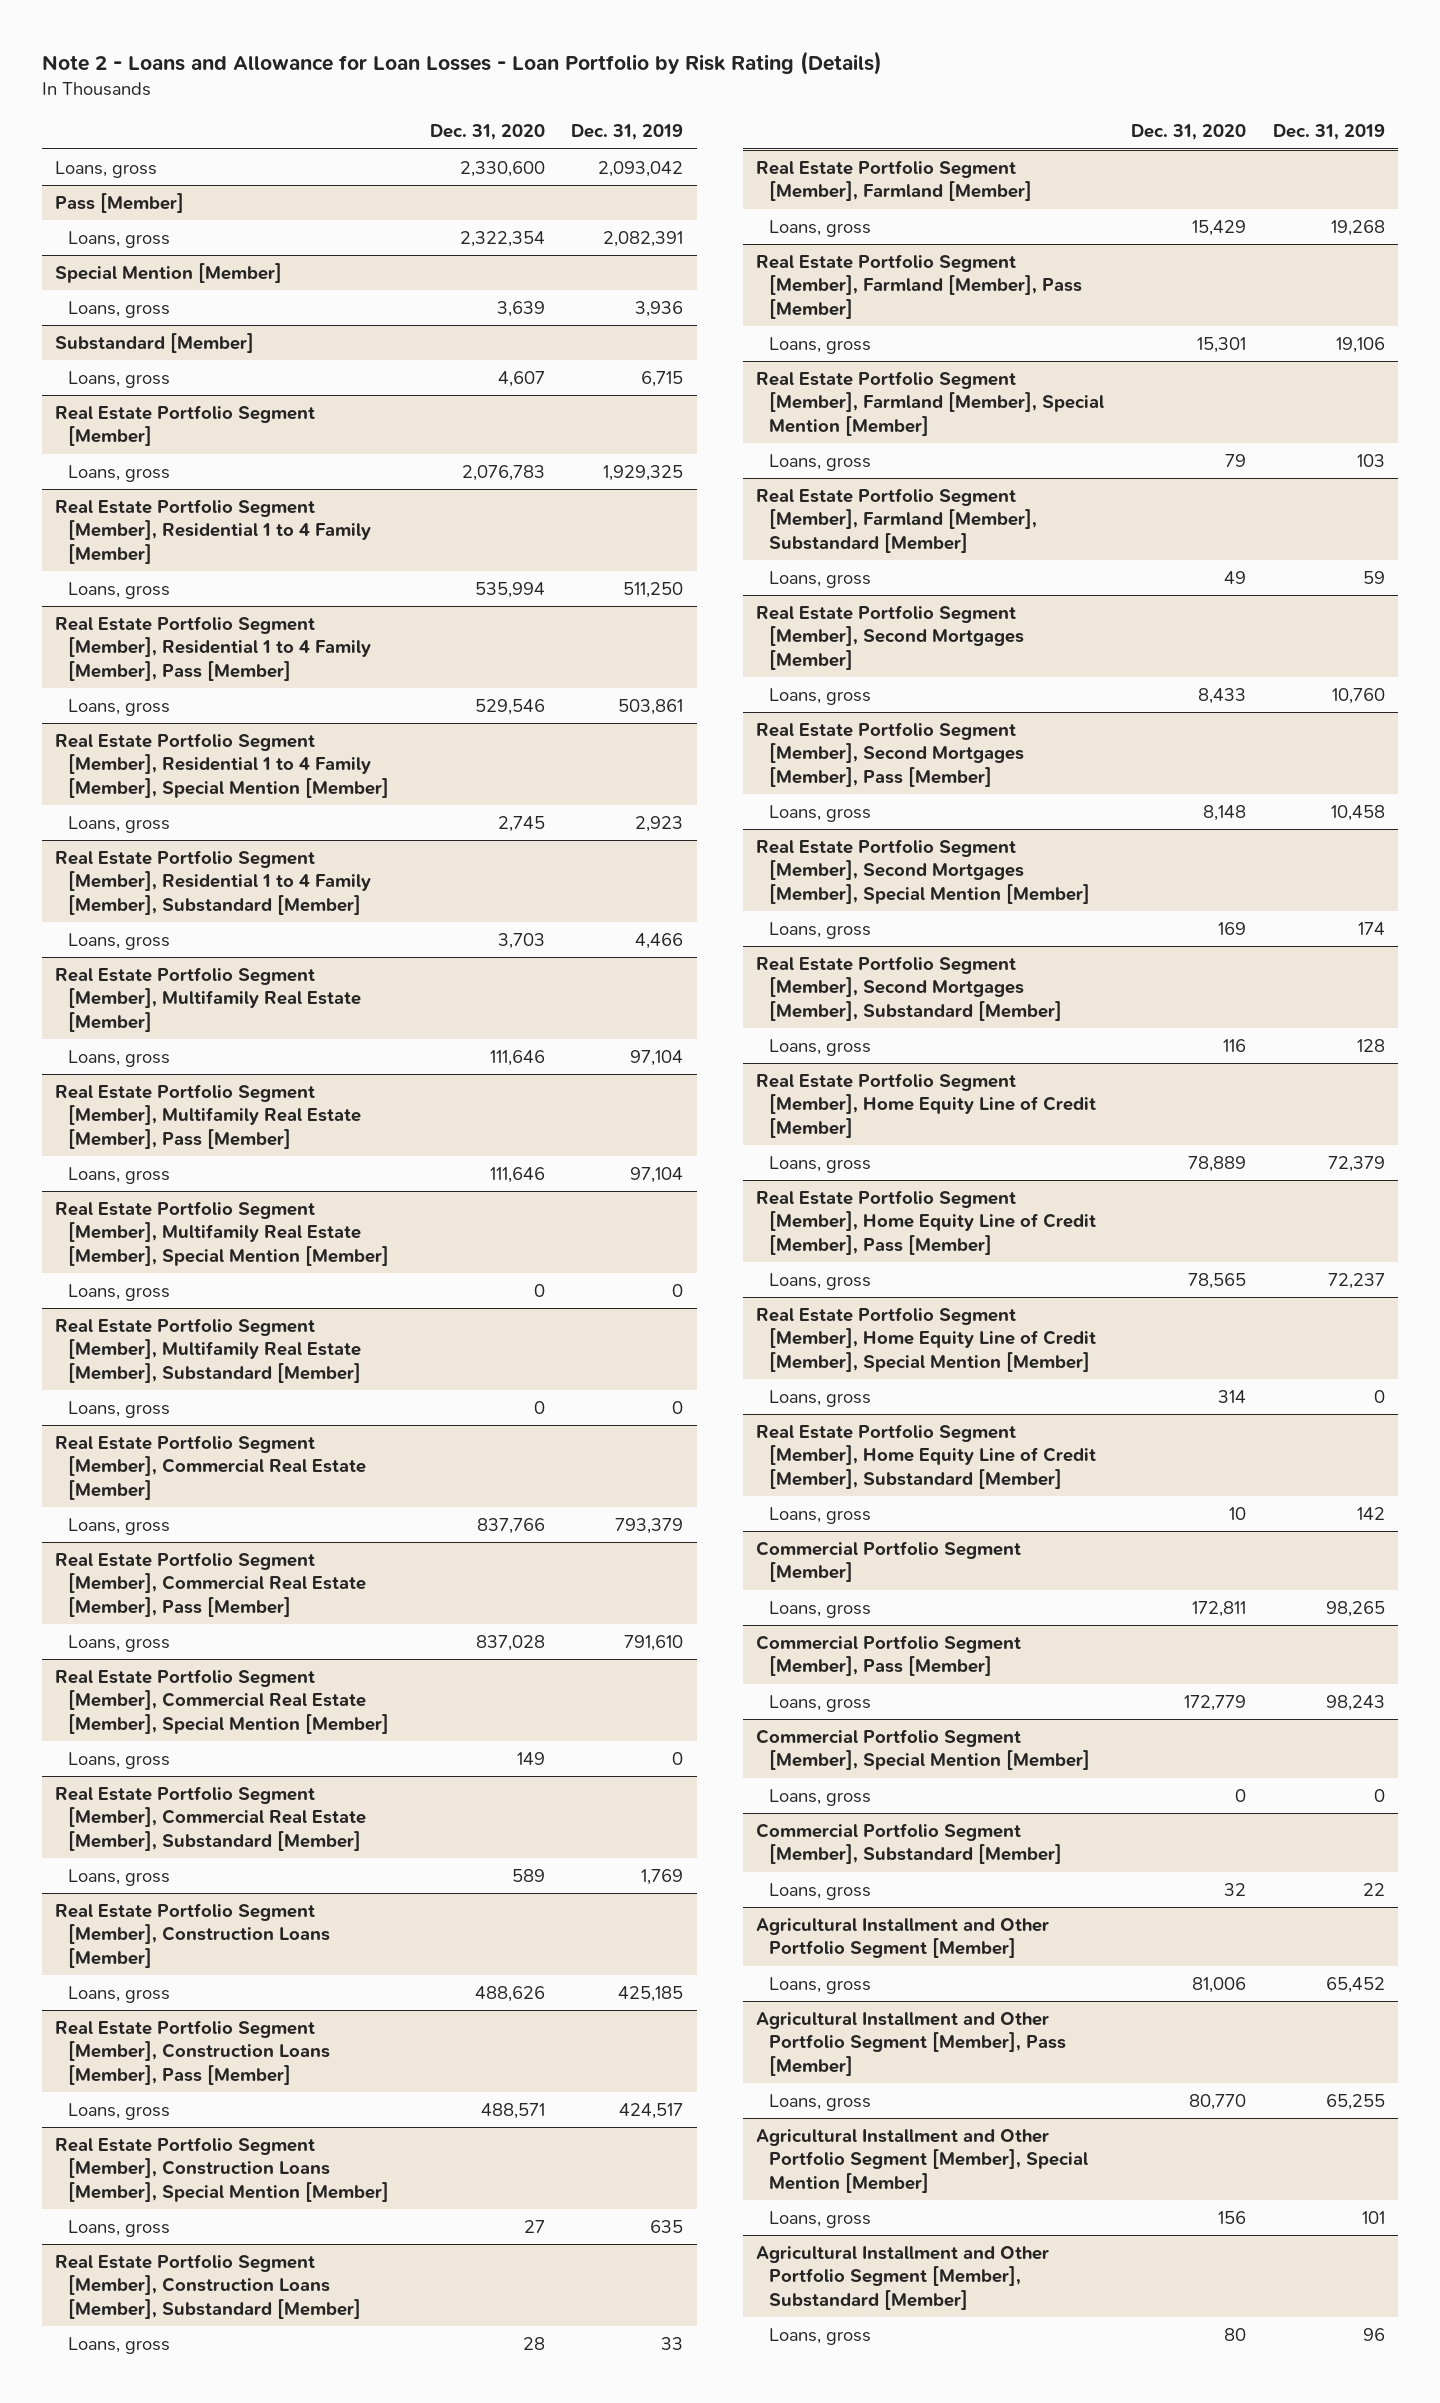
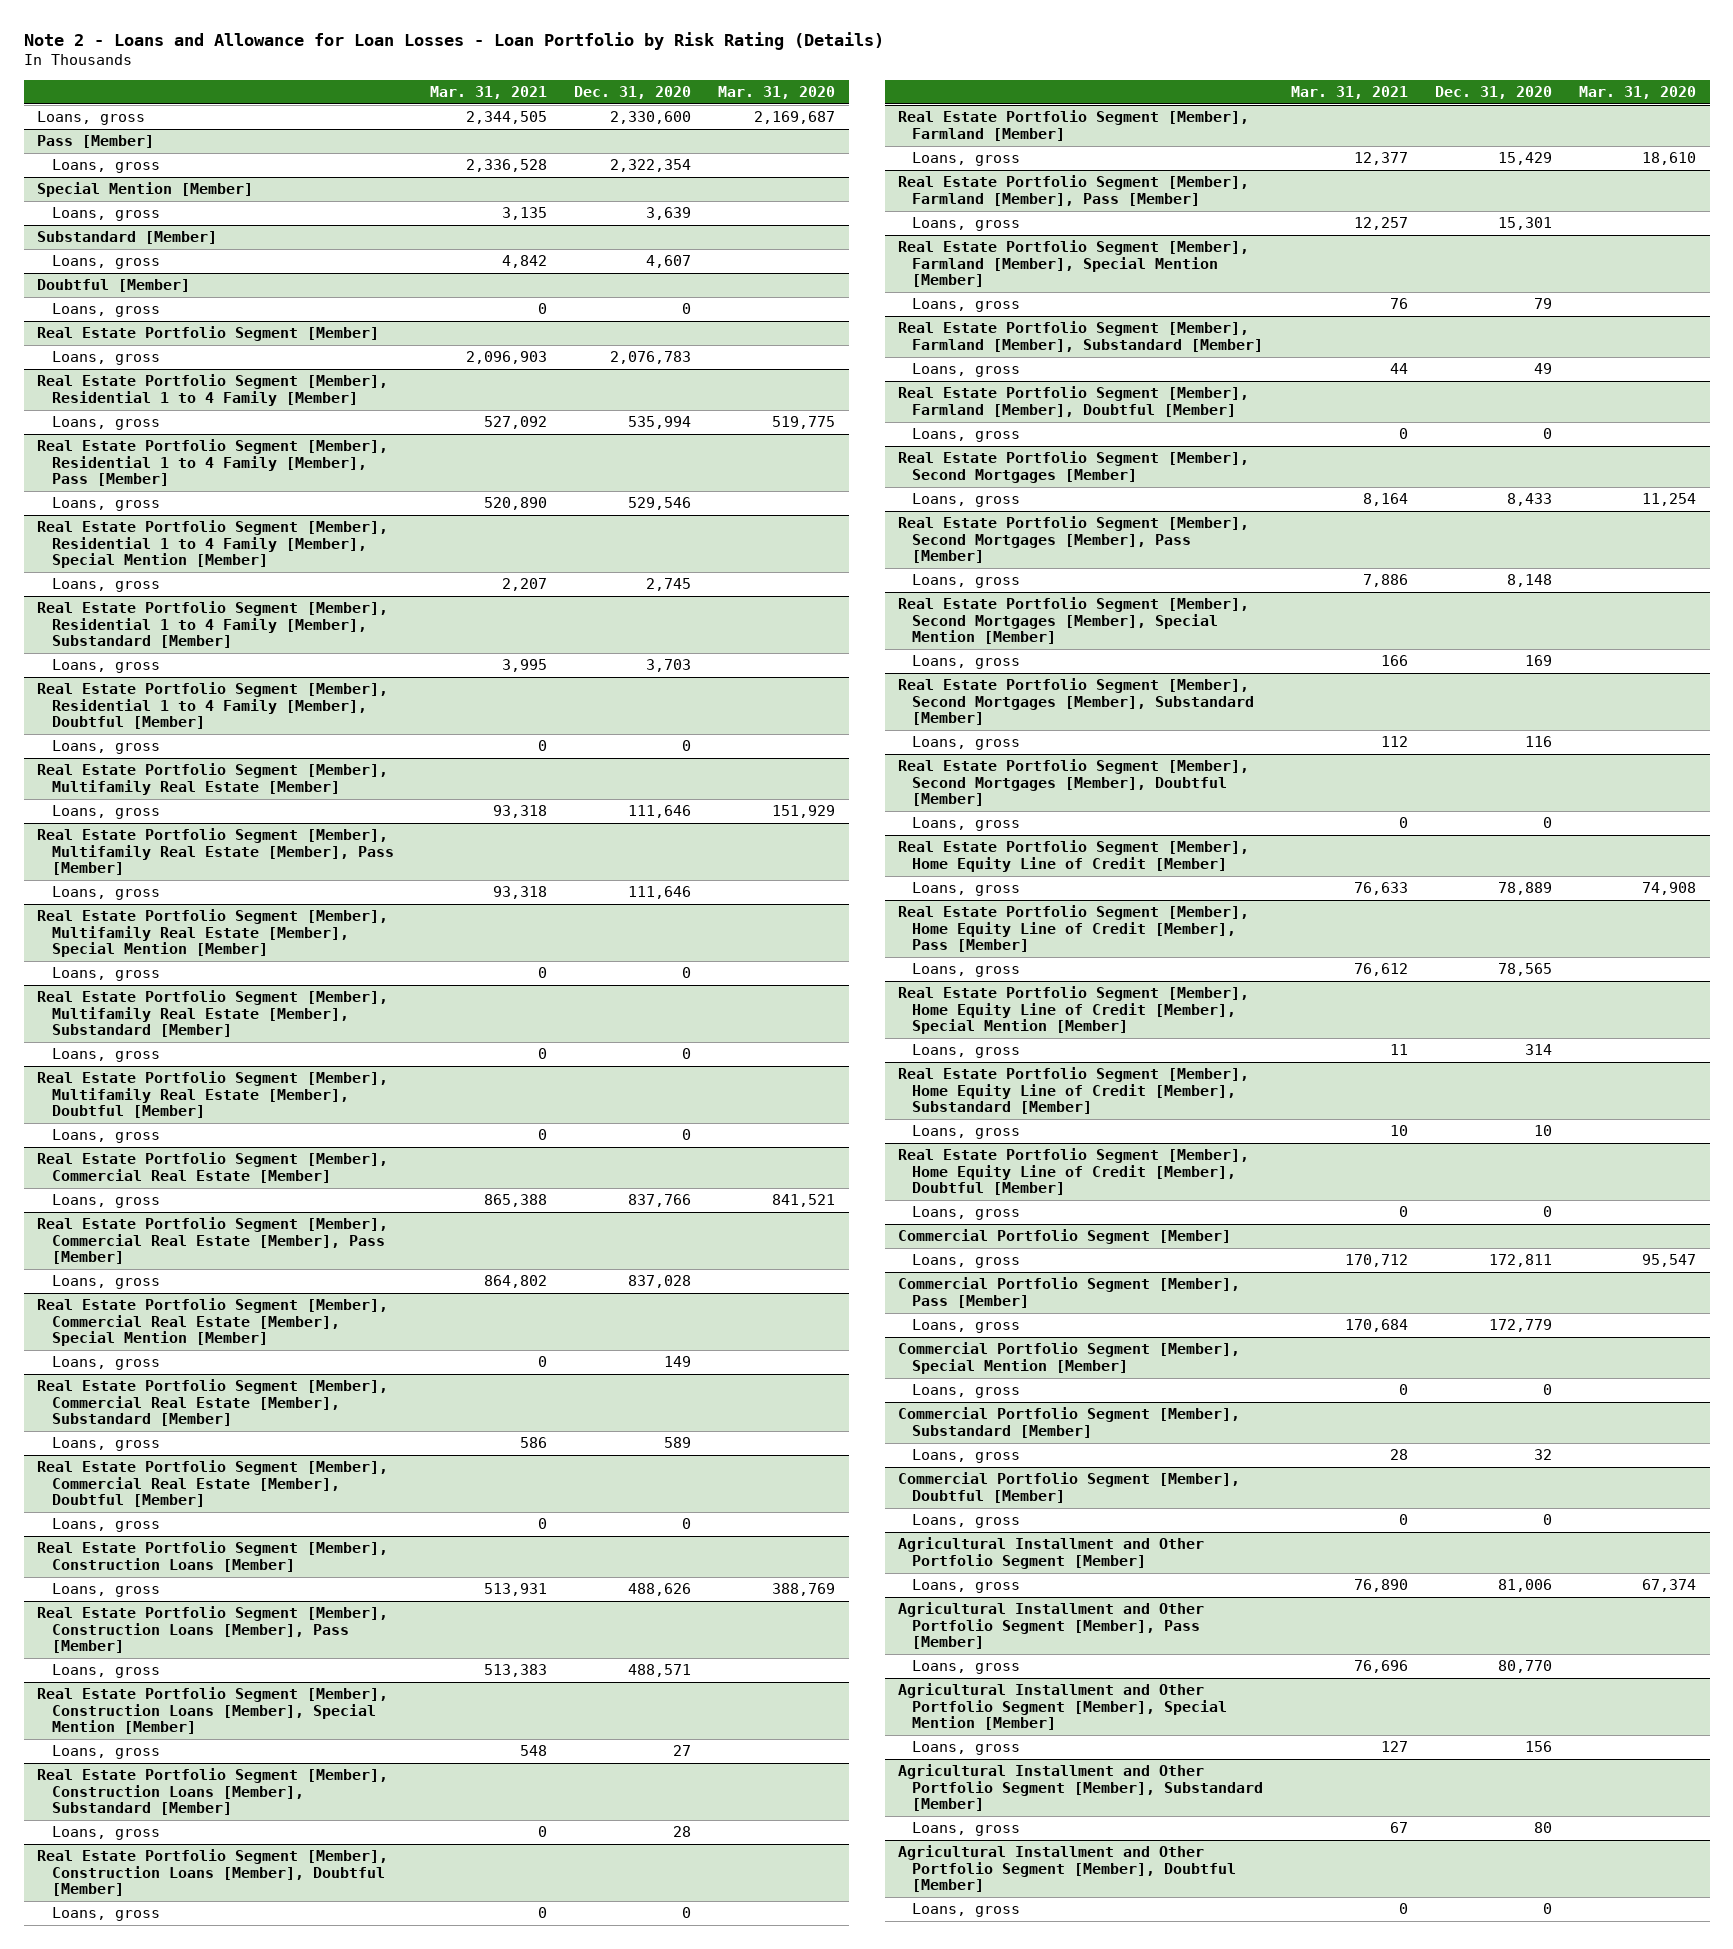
[571,124,684,141] Dec. 31, 2019 -> none
none -> [429,85,547,99] Mar. 31, 2021
none -> [718,85,836,99] Mar. 31, 2020
none -> [37,279,191,293] Doubtful [Member]
none -> [51,303,160,318] Loans, gross
none -> [37,682,389,730] Real Estate Portfolio Segment [Member], Residential 1 to 4 Family [Member], Doubtful [Member]
none -> [51,740,160,755] Loans, gross
none -> [37,1071,389,1119] Real Estate Portfolio Segment [Member], Multifamily Real Estate [Member], Doubtful [Member]
none -> [51,1129,160,1144] Loans, gross
none -> [37,1460,389,1508] Real Estate Portfolio Segment [Member], Commercial Real Estate [Member], Doubtful [Member]
none -> [51,1518,160,1533] Loans, gross
none -> [37,1849,389,1897] Real Estate Portfolio Segment [Member], Construction Loans [Member], Doubtful [Member]
none -> [51,1907,160,1922] Loans, gross
none -> [898,386,1250,417] Real Estate Portfolio Segment [Member], Farmland [Member], Doubtful [Member]
none -> [912,428,1021,443] Loans, gross
none -> [898,759,1250,807] Real Estate Portfolio Segment [Member], Second Mortgages [Member], Doubtful [Member]
none -> [912,817,1021,832] Loans, gross
none -> [898,1148,1250,1196] Real Estate Portfolio Segment [Member], Home Equity Line of Credit [Member], Doubtful [Member]
none -> [912,1206,1021,1221] Loans, gross
none -> [898,1472,1241,1503] Commercial Portfolio Segment [Member], Doubtful [Member]
none -> [912,1514,1021,1529] Loans, gross
none -> [898,1845,1237,1893] Agricultural Installment and Other Portfolio Segment [Member], Doubtful [Member]
none -> [912,1903,1021,1918] Loans, gross

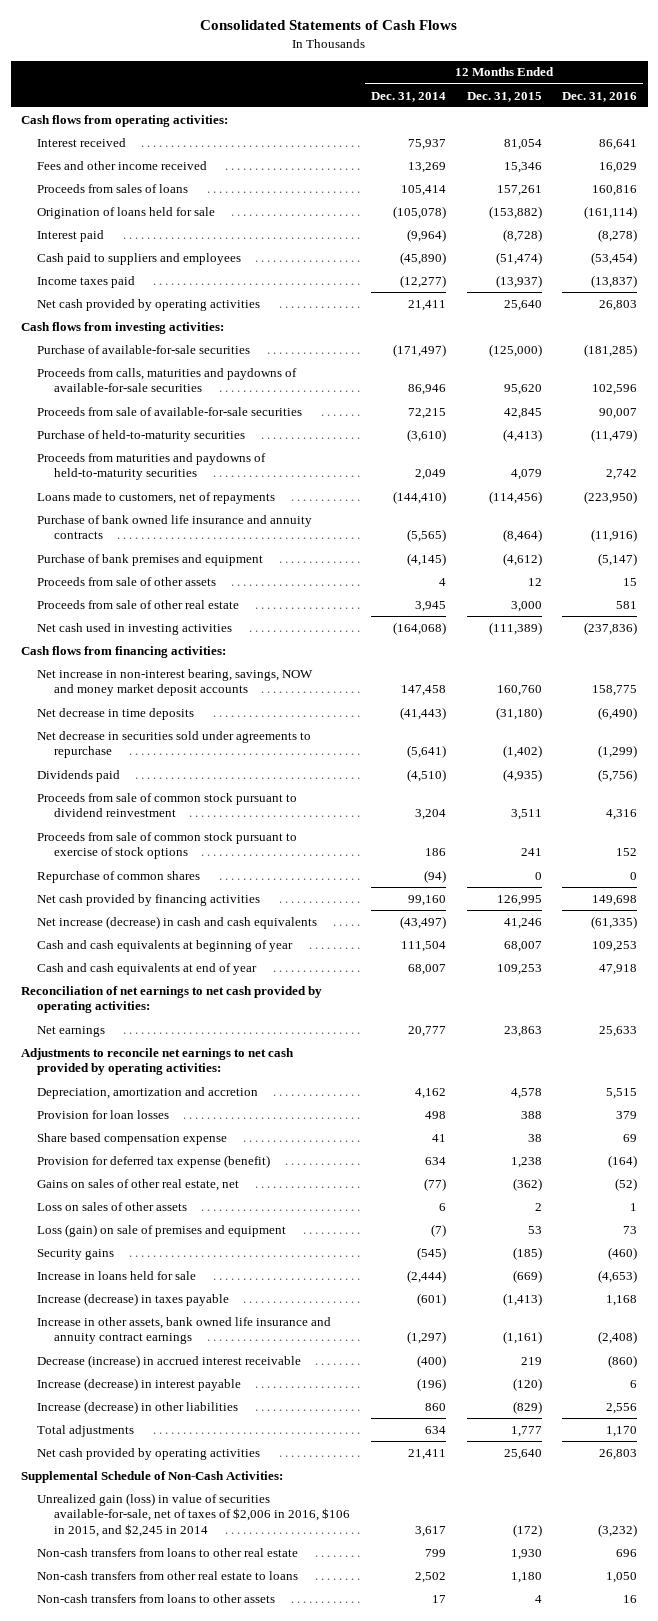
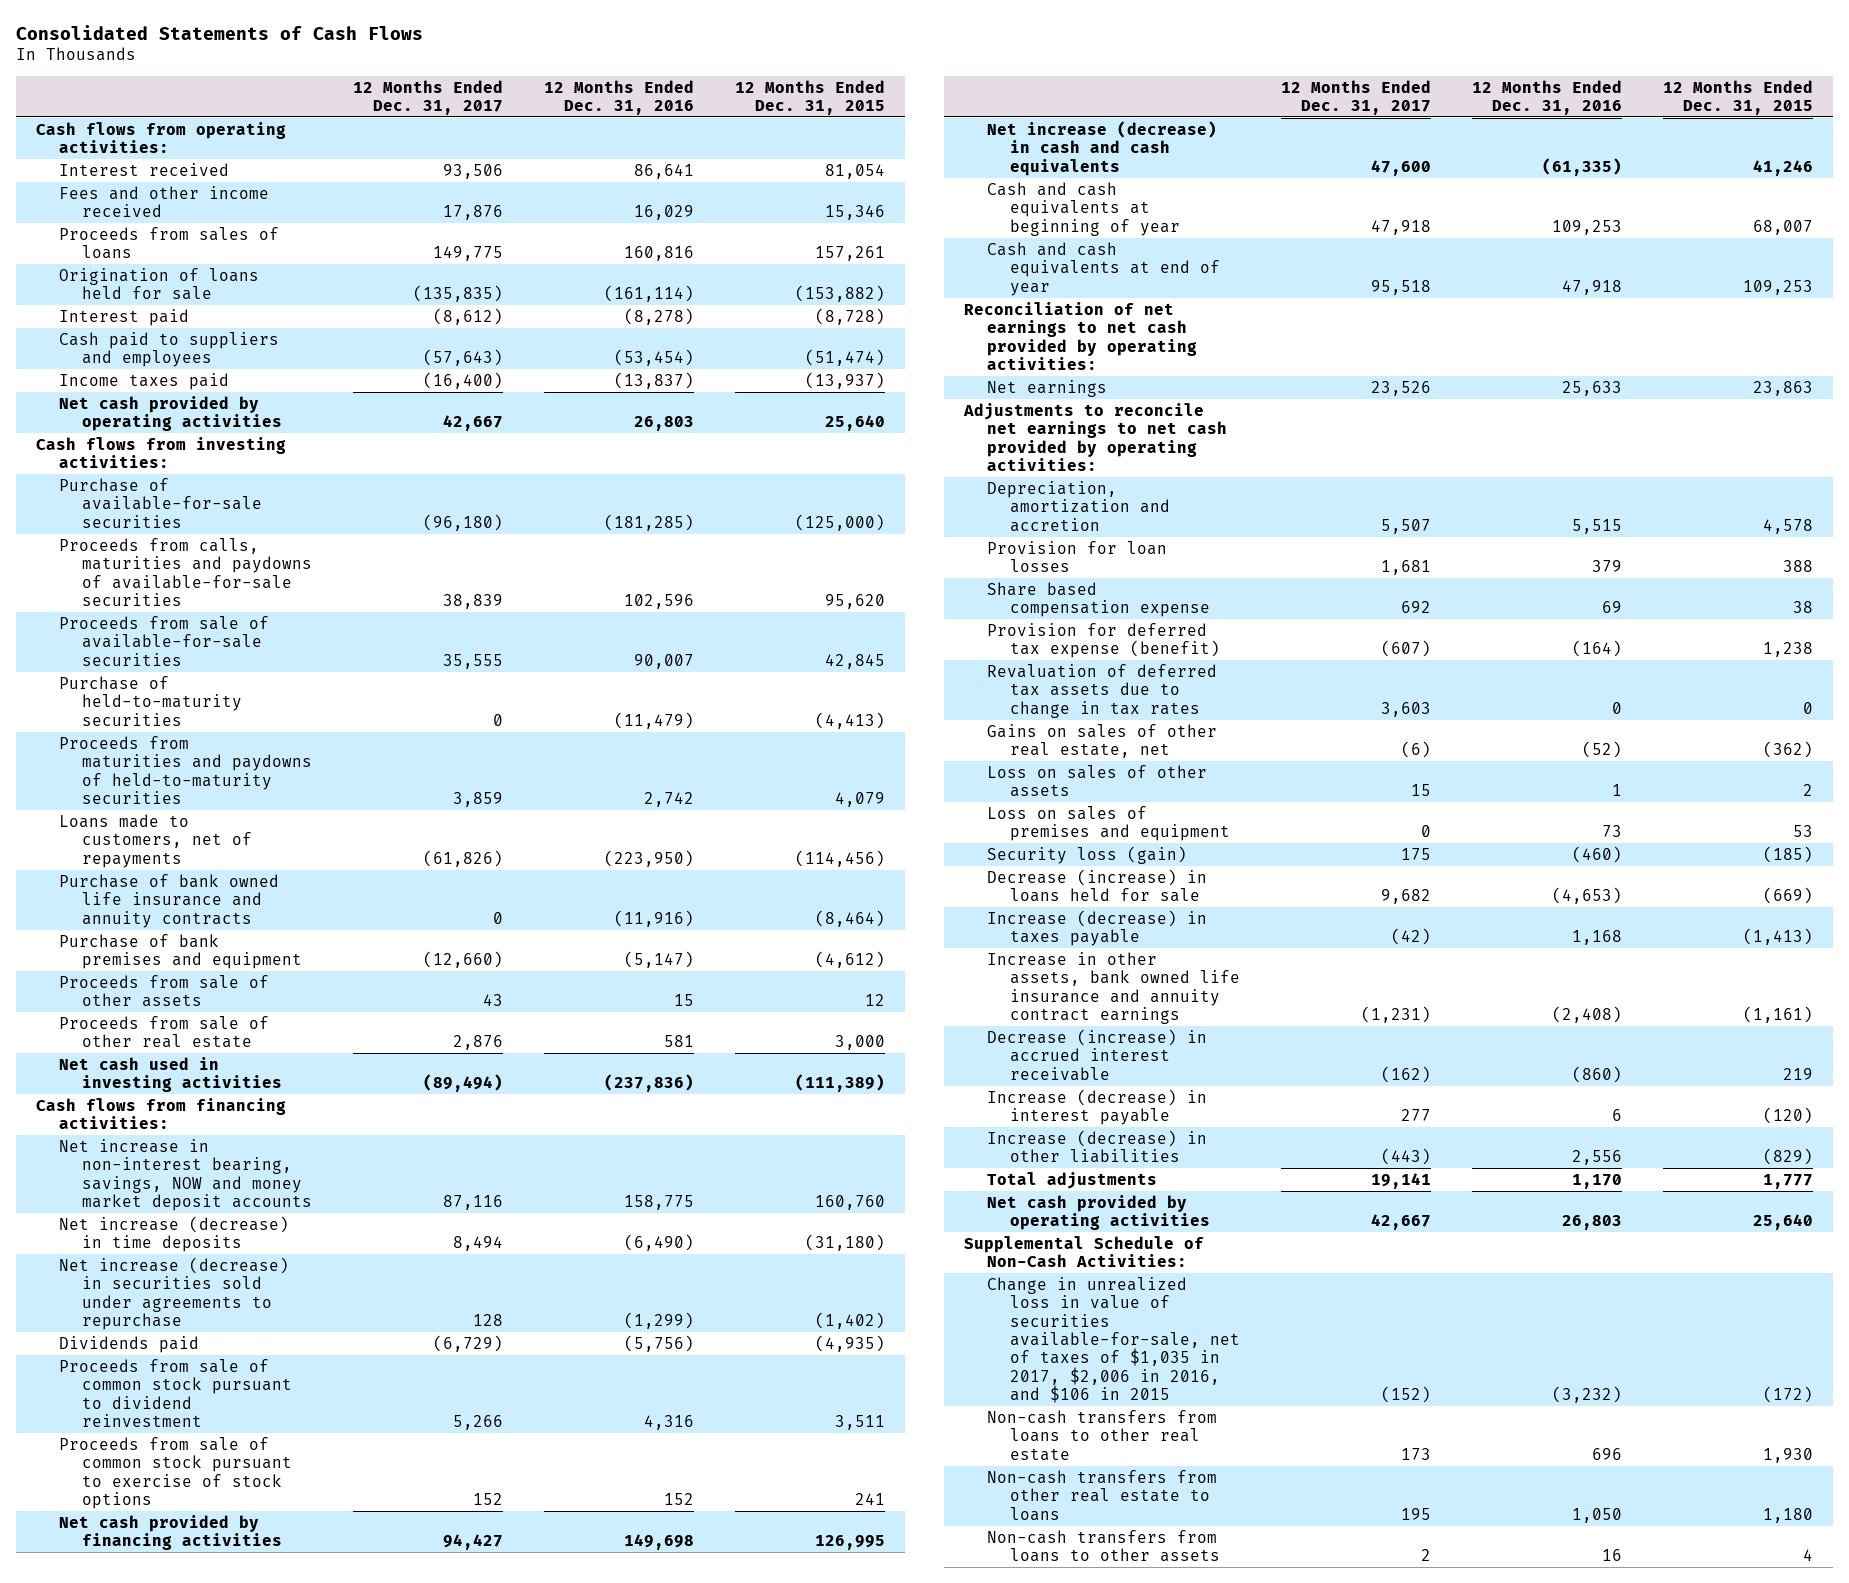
[370,91,446,102] Dec. 31, 2014 -> none
none -> [353,79,504,115] 12 Months Ended Dec. 31, 2017
[37,707,195,720] Net decrease in time deposits -> [59,1215,290,1253] Net increase (decrease) in time deposits
[37,730,312,759] Net decrease in securities sold under agreements to repurchase -> [59,1256,290,1330] Net increase (decrease) in securities sold under agreements to repurchase
[37,870,201,883] Repurchase of common shares -> none
none -> [987,663,1218,718] Revaluation of deferred tax assets due to change in tax rates
[37,1223,287,1237] Loss (gain) on sale of premises and equipment -> [987,805,1231,842] Loss on sales of premises and equipment
[37,1248,115,1260] Security gains -> [987,845,1188,864] Security loss (gain)
[37,1270,197,1280] Increase in loans held for sale -> [987,868,1208,903] Decrease (increase) in loans held for sale
[37,1492,350,1538] Unrealized gain (loss) in value of securities available-for-sale, net of taxes of $2,006 in 2016, $106 in 2015, and $2,245 in 2014 -> [987,1276,1241,1404] Change in unrealized loss in value of securities available-for-sale, net of taxes of $1,035 in 2017, $2,006 in 2016, and $106 in 2015

